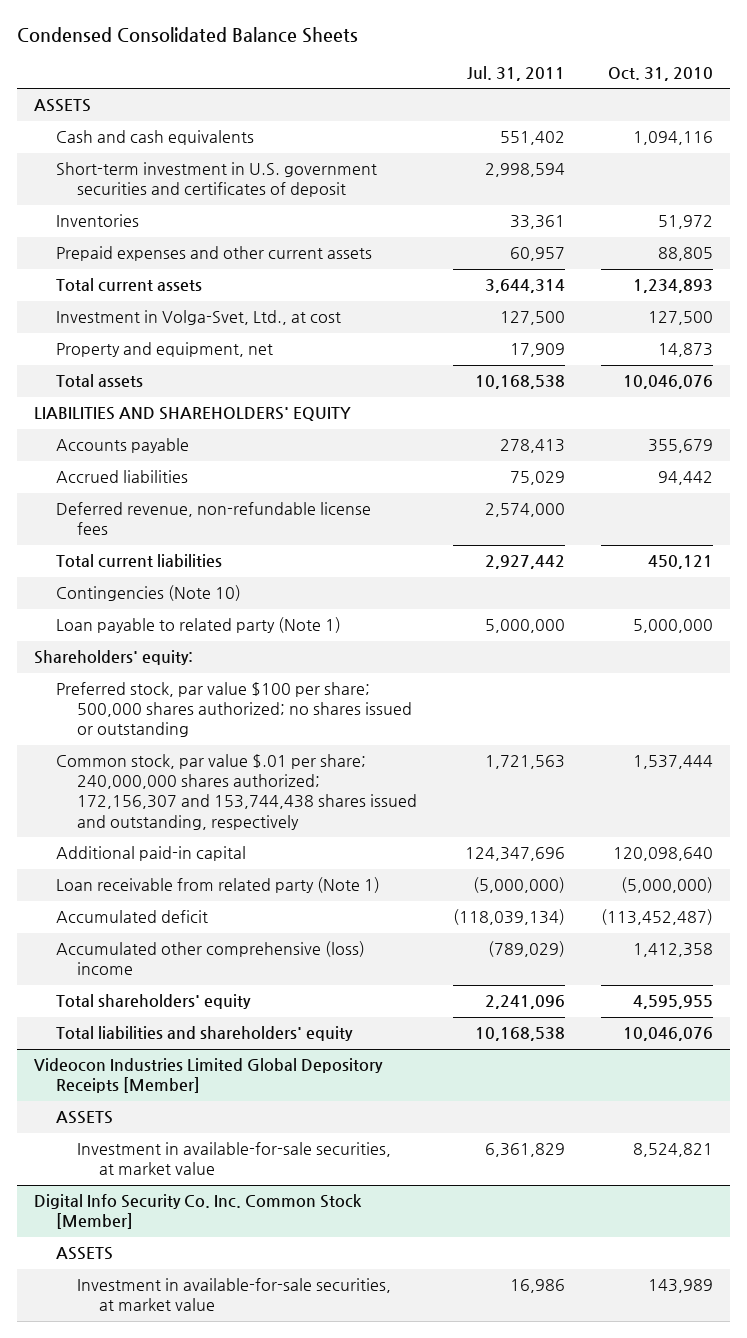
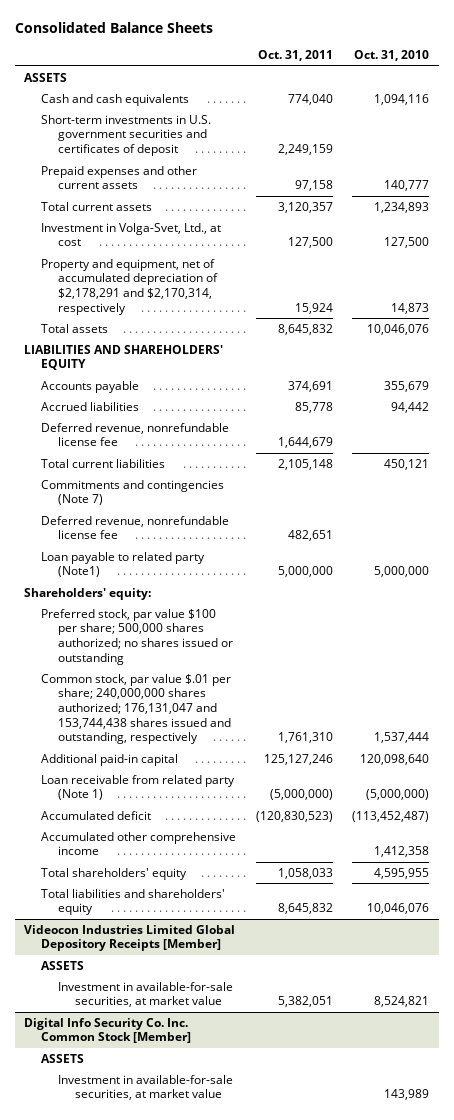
[16,26,358,43] Condensed Consolidated Balance Sheets -> [14,21,213,33] Consolidated Balance Sheets
[466,65,565,81] Jul. 31, 2011 -> none
none -> [257,50,333,62] Oct. 31, 2011
[55,214,139,228] Inventories -> none
[55,162,377,198] Short-term investment in U.S. government securities and certificates of deposit -> [41,114,212,157] Short-term investments in U.S. government securities and certificates of deposit
[657,247,713,262] 88,805 -> [384,180,430,192] 140,777
[55,342,273,358] Property and equipment, net -> [41,258,219,315] Property and equipment, net of accumulated depreciation of $2,178,291 and $2,170,314, respectively
[55,502,371,536] Deferred revenue, non-refundable license fees -> [41,422,230,447] Deferred revenue, nonrefundable license fee
[55,585,241,602] Contingencies (Note 10) -> [41,479,225,506] Commitments and contingencies (Note 7)
none -> [41,515,230,540] Deferred revenue, nonrefundable license fee
[55,617,341,634] Loan payable to related party (Note 1) -> [41,551,206,578] Loan payable to related party (Note1)
[55,754,418,830] Common stock, par value $.01 per share; 240,000,000 shares authorized; 172,156,307 and 153,744,438 shares issued and outstanding, respectively -> [41,673,232,745] Common stock, par value $.01 per share; 240,000,000 shares authorized; 176,131,047 and 153,744,438 shares issued and outstanding, respectively
[55,941,365,976] Accumulated other comprehensive (loss) income -> [41,831,237,856] Accumulated other comprehensive income

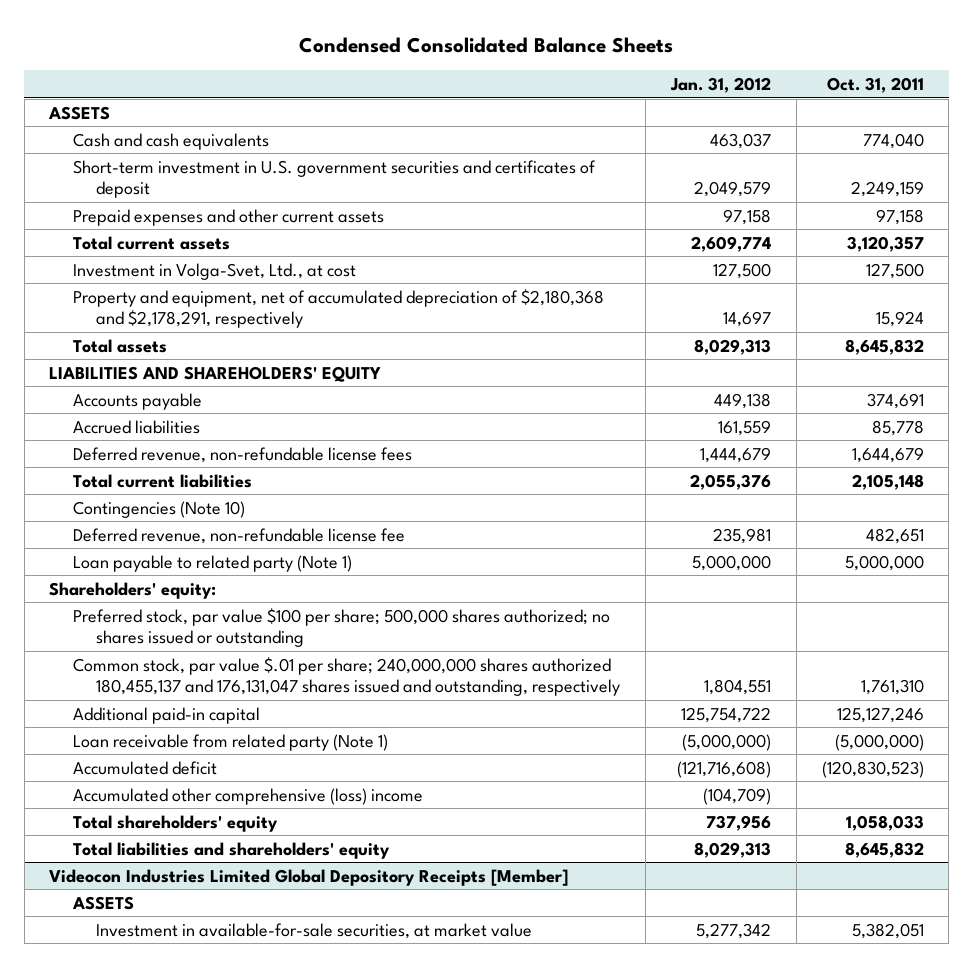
[14,21,213,33] Consolidated Balance Sheets -> [299,37,674,54] Condensed Consolidated Balance Sheets
[354,50,430,62] Oct. 31, 2010 -> none
none -> [669,77,771,94] Jan. 31, 2012
[41,114,212,157] Short-term investments in U.S. government securities and certificates of deposit -> [72,159,596,199] Short-term investment in U.S. government securities and certificates of deposit
[41,258,219,315] Property and equipment, net of accumulated depreciation of $2,178,291 and $2,170,314, respectively -> [72,288,604,329] Property and equipment, net of accumulated depreciation of $2,180,368 and $2,178,291, respectively
[41,422,230,447] Deferred revenue, nonrefundable license fee -> [72,446,412,463] Deferred revenue, non-refundable license fees
[41,479,225,506] Commitments and contingencies (Note 7) -> [72,500,245,518] Contingencies (Note 10)
[41,515,230,540] Deferred revenue, nonrefundable license fee -> [72,527,405,544] Deferred revenue, non-refundable license fee
[41,551,206,578] Loan payable to related party (Note1) -> [72,554,352,572] Loan payable to related party (Note 1)
[41,673,232,745] Common stock, par value $.01 per share; 240,000,000 shares authorized; 176,131,047 and 153,744,438 shares issued and outstanding, respectively -> [72,656,621,697] Common stock, par value $.01 per share; 240,000,000 shares authorized 180,455,137 and 176,131,047 shares issued and outstanding, respectively
[41,831,237,856] Accumulated other comprehensive income -> [72,787,423,805] Accumulated other comprehensive (loss) income
[24,1017,192,1044] Digital Info Security Co. Inc. Common Stock [Member] -> none
[41,1053,85,1063] ASSETS -> none
[58,1074,234,1101] Investment in available-for-sale securities, at market value -> none

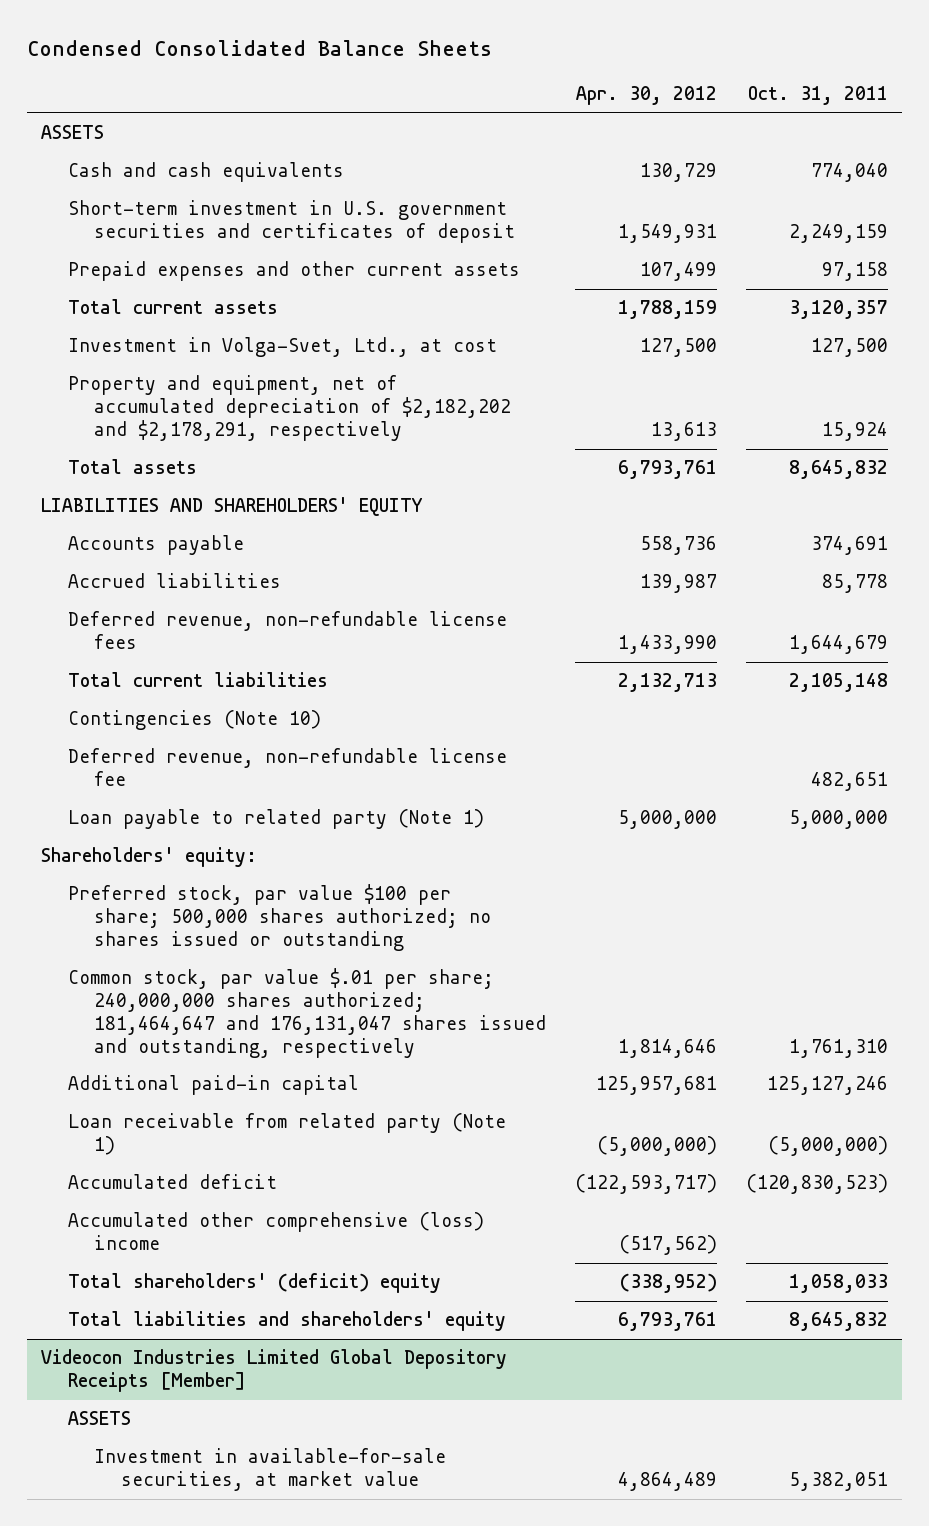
[669,77,771,94] Jan. 31, 2012 -> none
none -> [576,86,718,106] Apr. 30, 2012
[72,288,604,329] Property and equipment, net of accumulated depreciation of $2,180,368 and $2,178,291, respectively -> [67,375,512,442] Property and equipment, net of accumulated depreciation of $2,182,202 and $2,178,291, respectively
[72,656,621,697] Common stock, par value $.01 per share; 240,000,000 shares authorized 180,455,137 and 176,131,047 shares issued and outstanding, respectively -> [67,968,547,1059] Common stock, par value $.01 per share; 240,000,000 shares authorized; 181,464,647 and 176,131,047 shares issued and outstanding, respectively
[72,814,278,832] Total shareholders' equity -> [67,1273,441,1294] Total shareholders' (deficit) equity

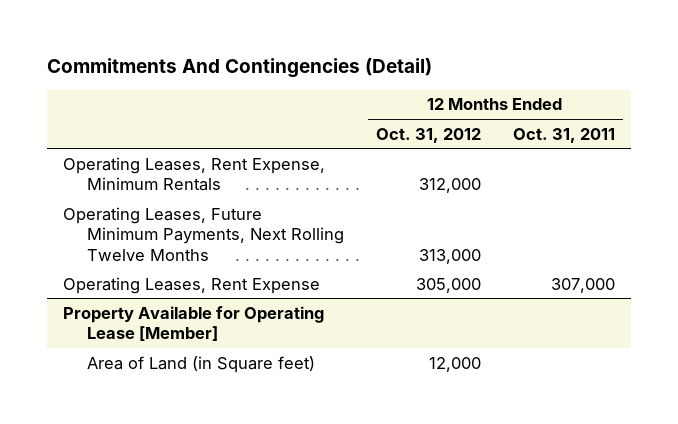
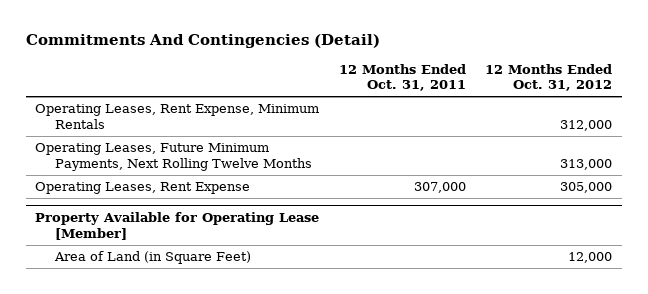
[86,355,315,373] Area of Land (in Square feet) -> [54,251,252,265] Area of Land (in Square Feet)

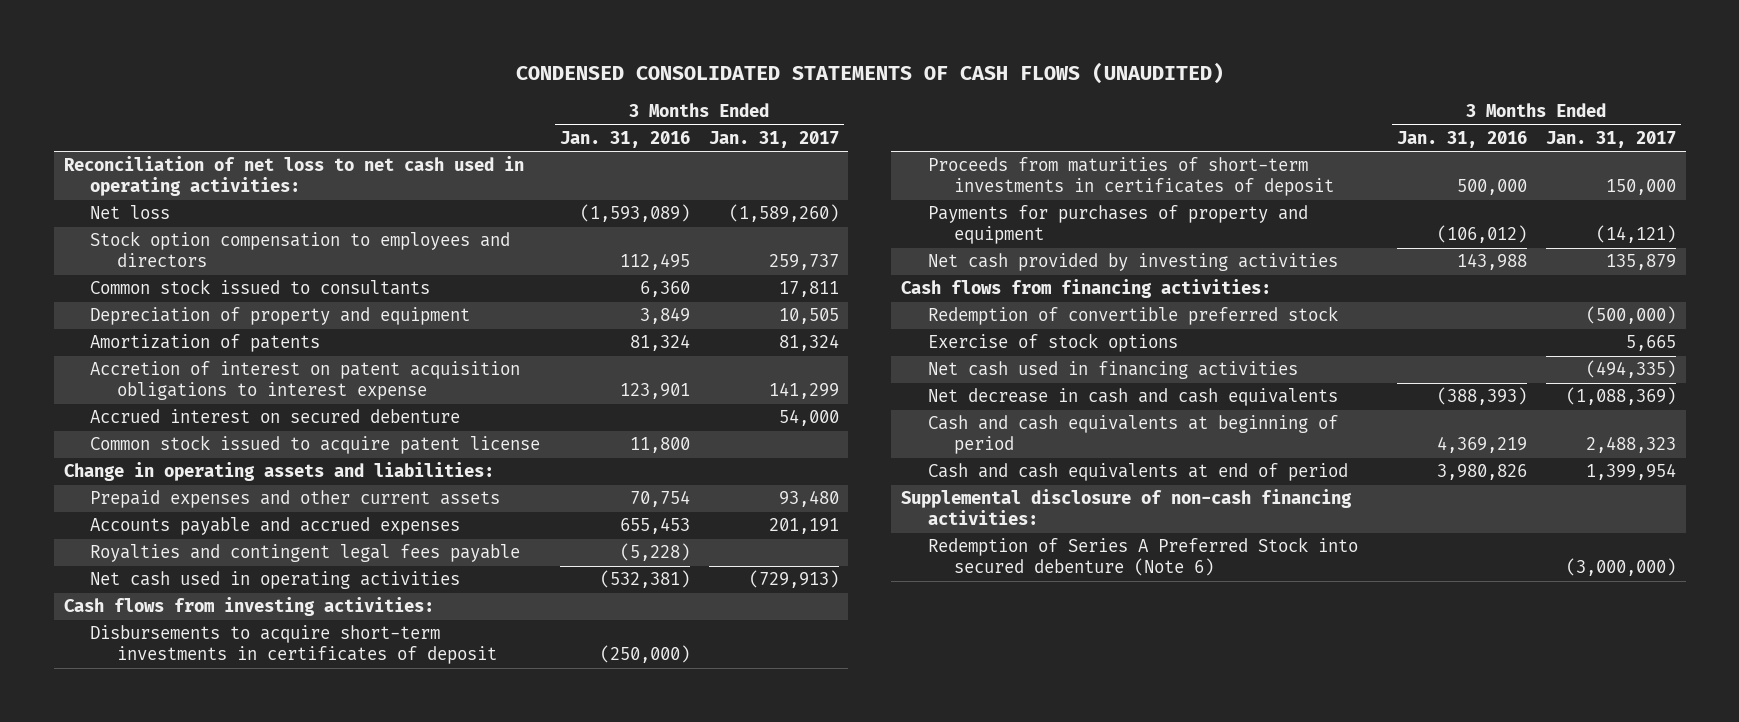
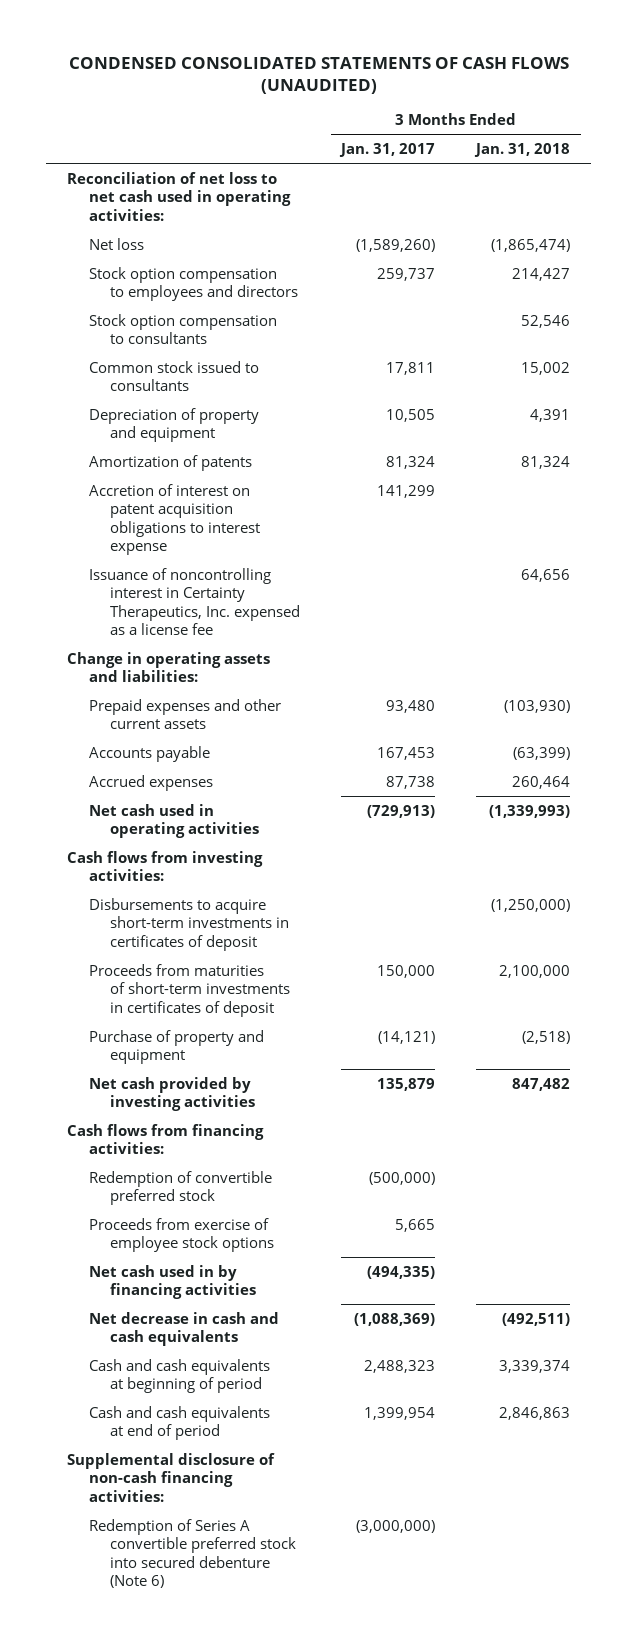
[559,130,690,148] Jan. 31, 2016 -> none
none -> [474,143,571,158] Jan. 31, 2018
none -> [88,313,277,345] Stock option compensation to consultants
[90,409,461,424] Accrued interest on secured debenture -> none
[90,435,541,455] Common stock issued to acquire patent license -> none
none -> [88,567,301,636] Issuance of noncontrolling interest in Certainty Therapeutics, Inc. expensed as a license fee
[90,517,461,536] Accounts payable and accrued expenses -> none
[90,544,521,563] Royalties and contingent legal fees payable -> none
none -> [88,745,210,762] Accounts payable
none -> [88,774,213,791] Accrued expenses
[927,205,1308,245] Payments for purchases of property and equipment -> [88,1029,264,1065] Purchase of property and equipment
[927,333,1178,353] Exercise of stock options -> [88,1217,275,1253] Proceeds from exercise of employee stock options
[927,361,1298,380] Net cash used in financing activities -> [88,1264,257,1300] Net cash used in by financing activities
[927,537,1358,577] Redemption of Series A Preferred Stock into secured debenture (Note 6) -> [88,1518,297,1589] Redemption of Series A convertible preferred stock into secured debenture (Note 6)

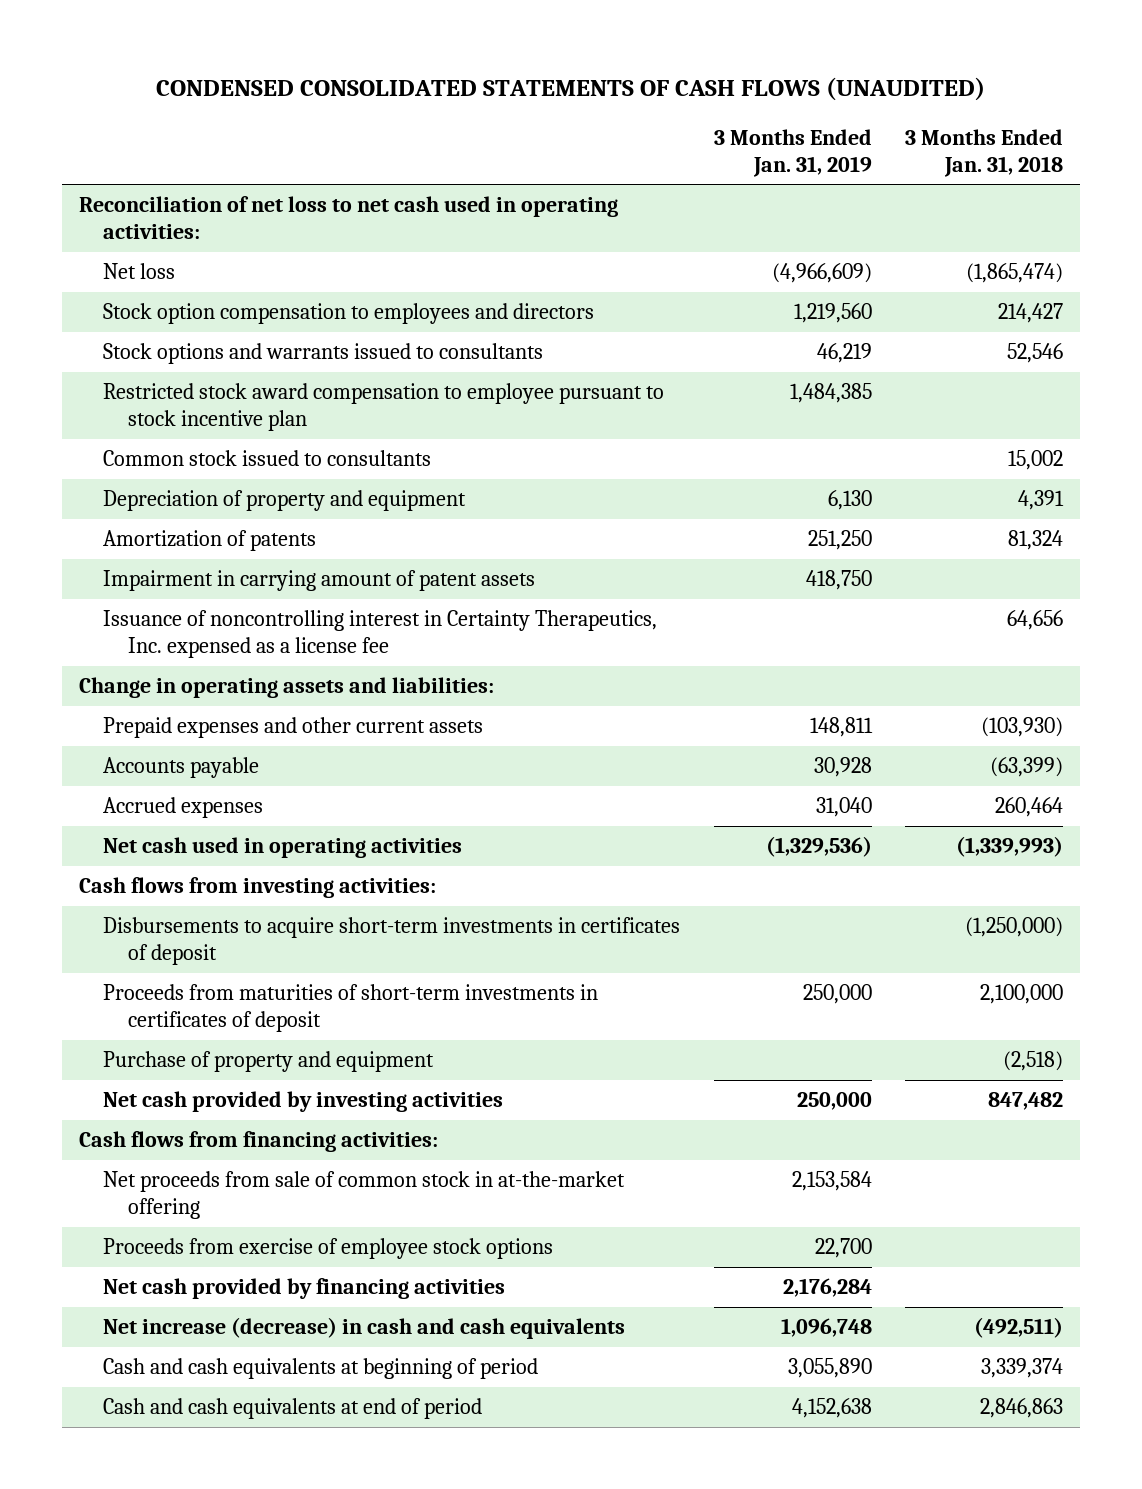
[339,143,436,158] Jan. 31, 2017 -> none
none -> [713,128,872,177] 3 Months Ended Jan. 31, 2019
[88,313,277,345] Stock option compensation to consultants -> [103,343,544,365] Stock options and warrants issued to consultants
none -> [103,383,665,432] Restricted stock award compensation to employee pursuant to stock incentive plan
[88,483,261,556] Accretion of interest on patent acquisition obligations to interest expense -> none
none -> [103,570,536,592] Impairment in carrying amount of patent assets
[88,1170,272,1206] Redemption of convertible preferred stock -> none
none -> [103,1171,626,1220] Net proceeds from sale of common stock in at-the-market offering
[88,1264,257,1300] Net cash used in by financing activities -> [103,1278,506,1300] Net cash provided by financing activities
[88,1311,279,1347] Net decrease in cash and cash equivalents -> [103,1317,626,1340] Net increase (decrease) in cash and cash equivalents
[66,1452,275,1502] Supplemental disclosure of non-cash financing activities: -> none
[88,1518,297,1589] Redemption of Series A convertible preferred stock into secured debenture (Note 6) -> none

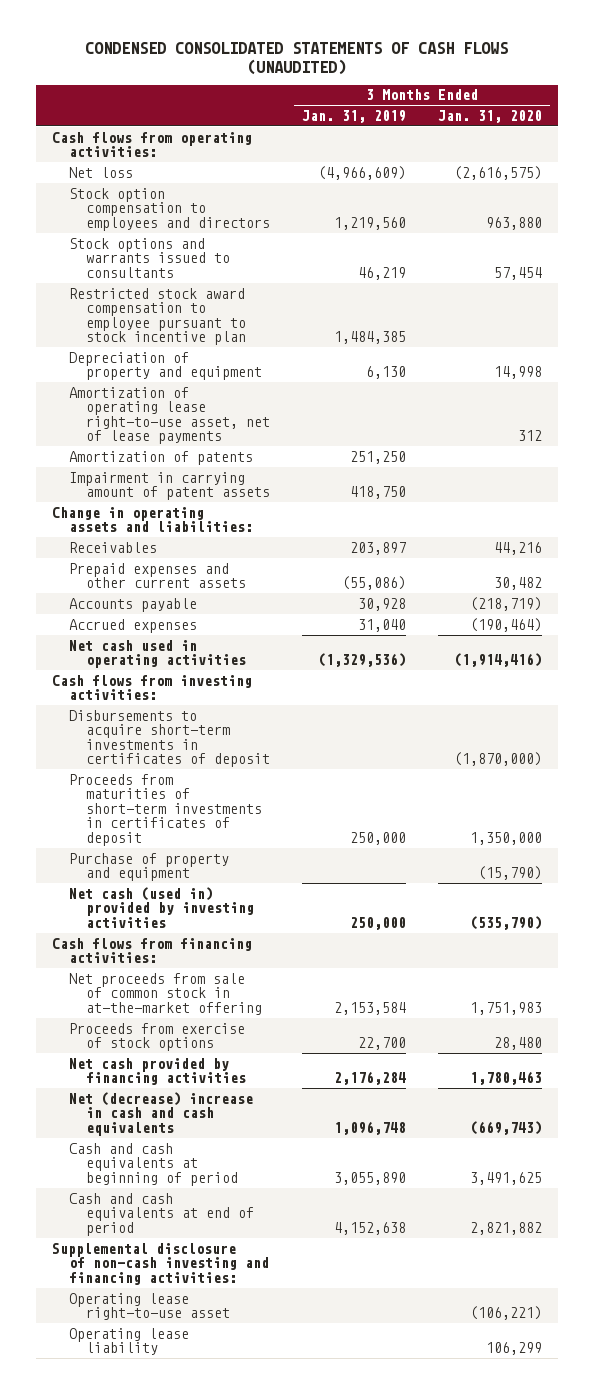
[905,128,1064,177] 3 Months Ended Jan. 31, 2018 -> none
none -> [438,109,543,123] Jan. 31, 2020
[78,196,618,240] Reconciliation of net loss to net cash used in operating activities: -> none
none -> [51,131,252,158] Cash flows from operating activities:
[103,450,432,467] Common stock issued to consultants -> none
none -> [68,386,271,445] Amortization of operating lease right-to-use asset, net of lease payments
[103,610,658,659] Issuance of noncontrolling interest in Certainty Therapeutics, Inc. expensed as a license fee -> none
none -> [68,541,157,553] Receivables
[809,717,873,738] 148,811 -> [342,576,407,591] (55,086)
[103,1091,504,1113] Net cash provided by investing activities -> [68,886,255,928] Net cash (used in) provided by investing activities
[103,1238,554,1260] Proceeds from exercise of employee stock options -> [68,1022,245,1052] Proceeds from exercise of stock options
[103,1317,626,1340] Net increase (decrease) in cash and cash equivalents -> [68,1091,253,1136] Net (decrease) increase in cash and cash equivalents
none -> [51,1242,269,1285] Supplemental disclosure of non-cash investing and financing activities:
none -> [68,1292,231,1321] Operating lease right-to-use asset
none -> [68,1327,189,1356] Operating lease liability

